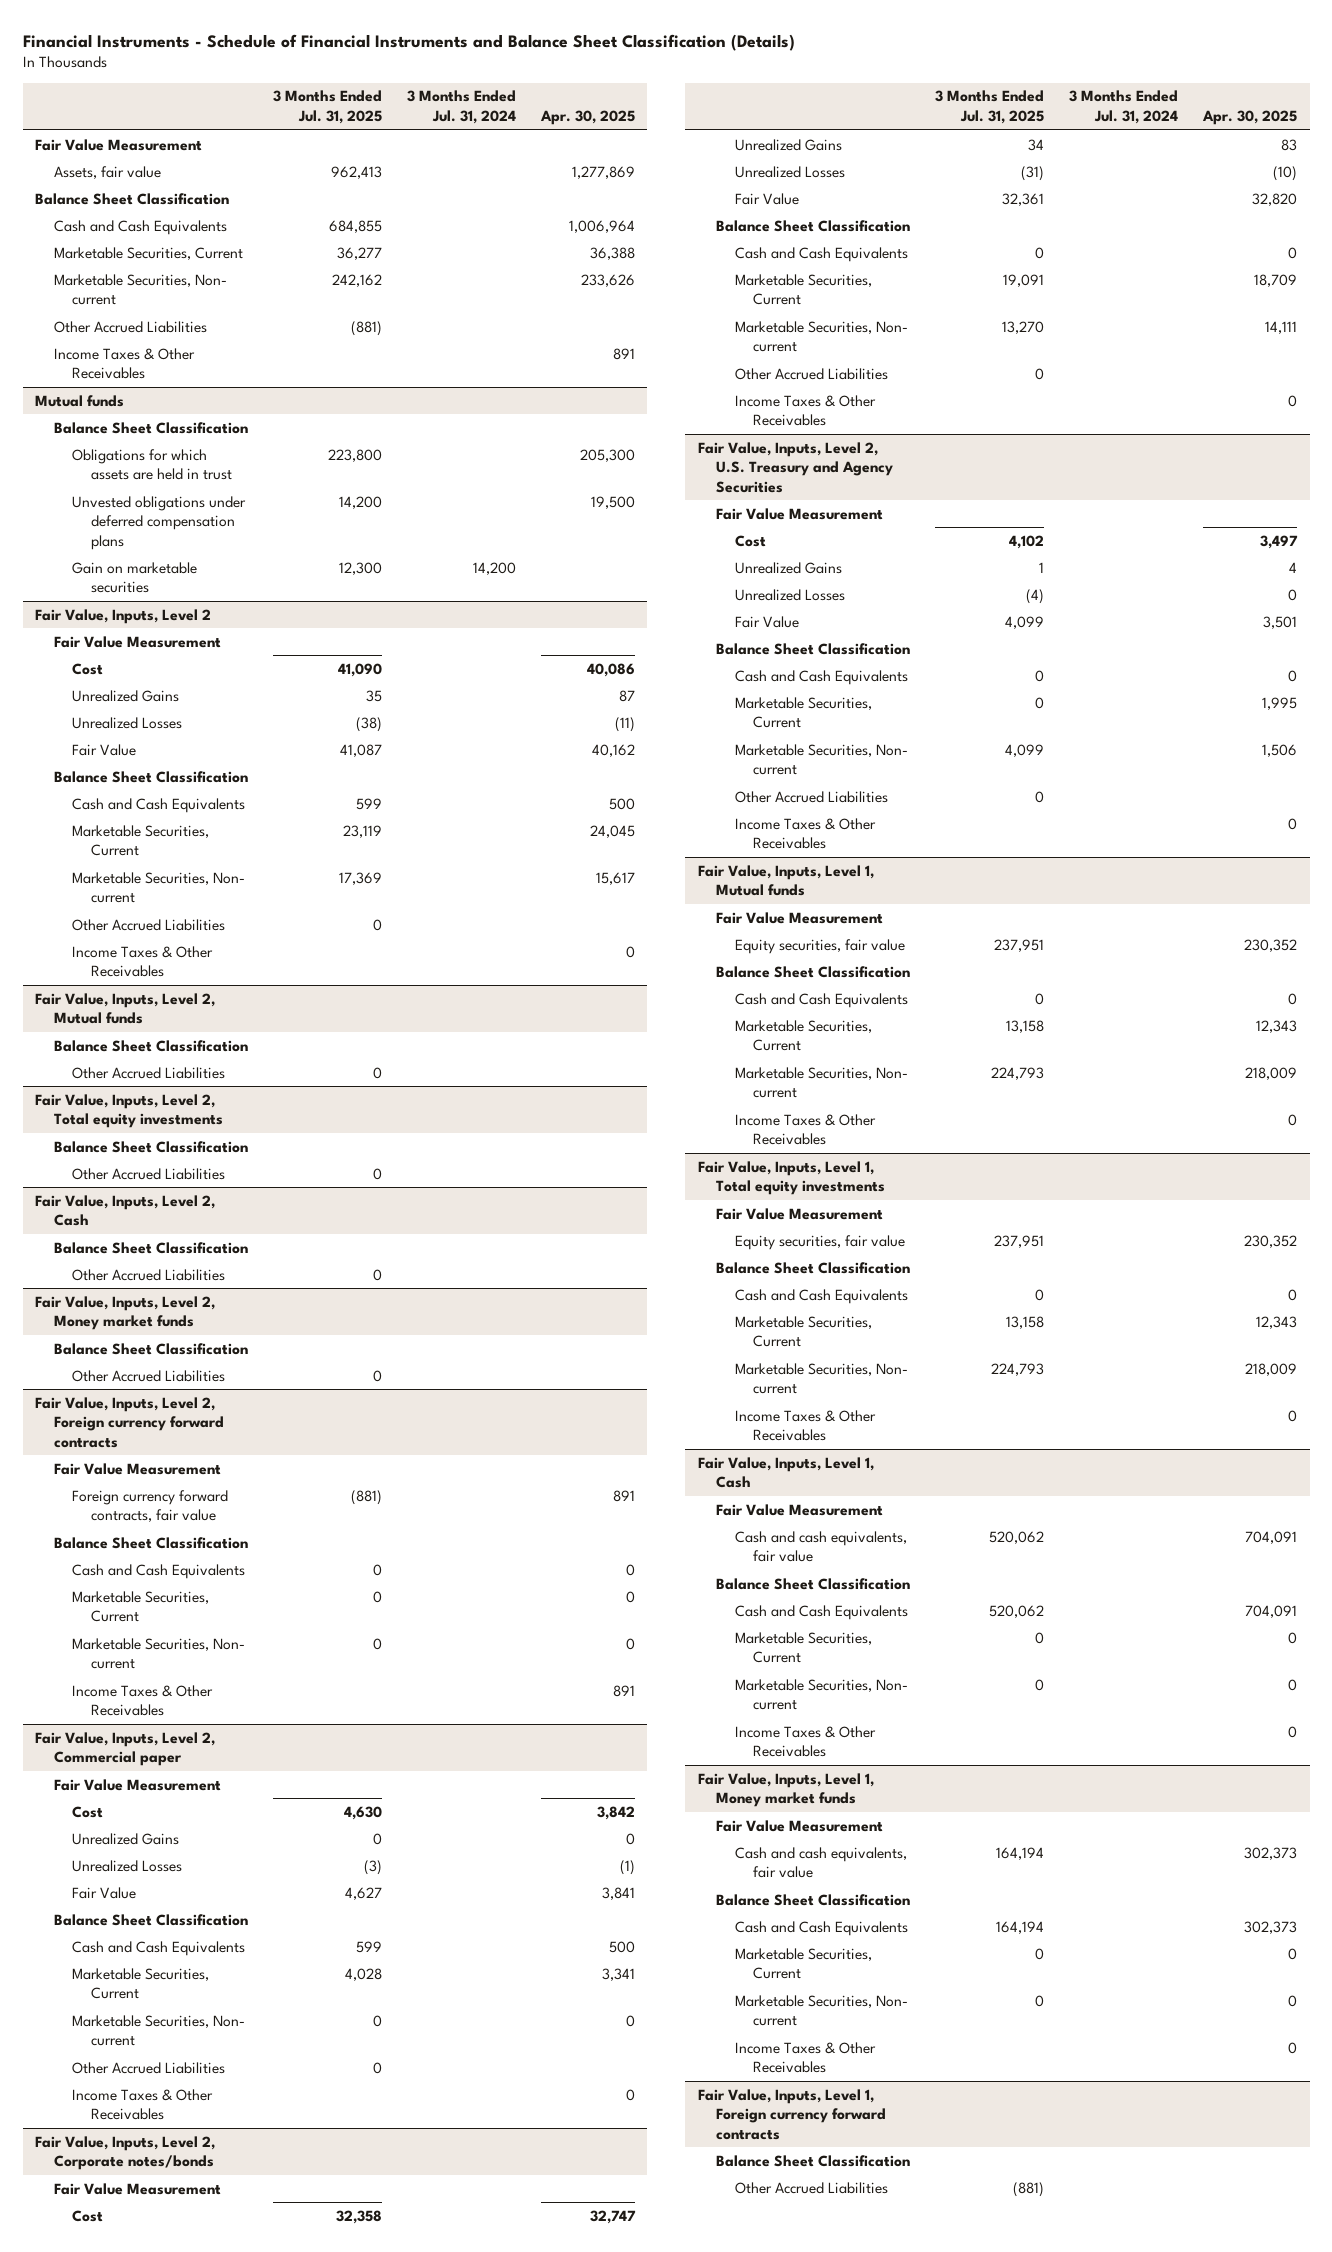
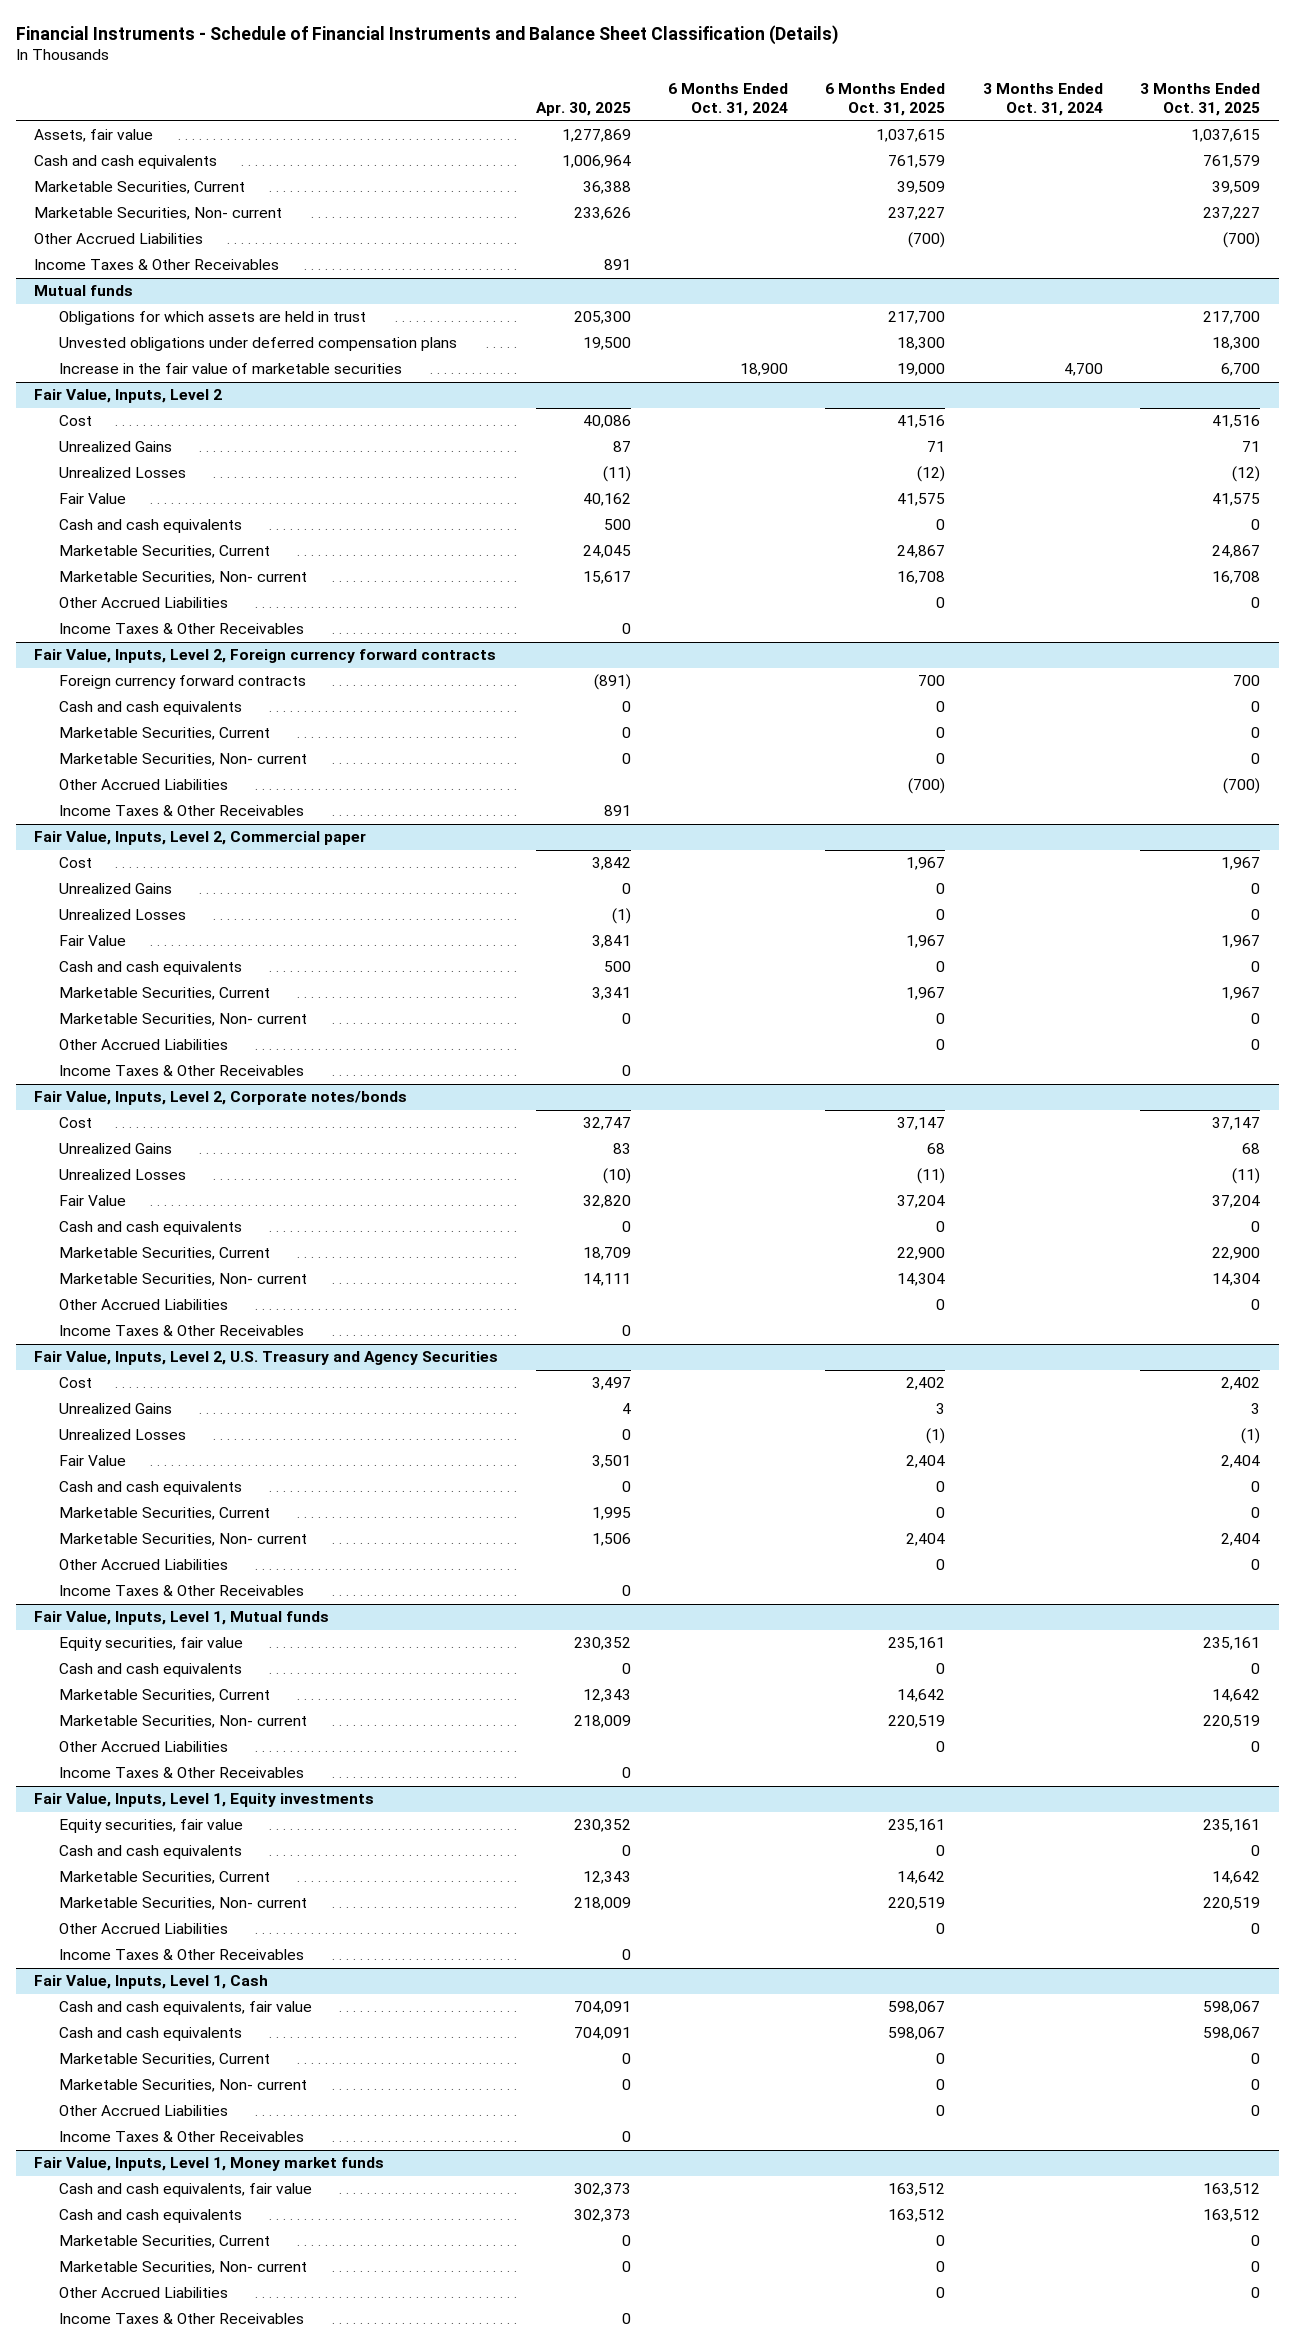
[272,90,382,124] 3 Months Ended Jul. 31, 2025 -> none
[406,90,516,124] 3 Months Ended Jul. 31, 2024 -> none
none -> [668,83,789,117] 6 Months Ended Oct. 31, 2024
none -> [825,83,946,117] 6 Months Ended Oct. 31, 2025
none -> [982,83,1103,117] 3 Months Ended Oct. 31, 2024
none -> [1139,83,1260,117] 3 Months Ended Oct. 31, 2025
[35,138,203,151] Fair Value Measurement -> none
[35,192,230,205] Balance Sheet Classification -> none
[53,219,227,235] Cash and Cash Equivalents -> [34,155,218,170] Cash and cash equivalents
[53,421,248,434] Balance Sheet Classification -> none
[72,561,198,594] Gain on marketable securities -> [58,363,402,375] Increase in the fair value of marketable securities
[53,635,221,648] Fair Value Measurement -> none
[53,770,248,783] Balance Sheet Classification -> none
[72,797,246,813] Cash and Cash Equivalents -> [58,519,242,534] Cash and cash equivalents
[35,992,216,1025] Fair Value, Inputs, Level 2, Mutual funds -> none
[53,1039,248,1052] Balance Sheet Classification -> none
[72,1066,226,1079] Other Accrued Liabilities -> none
[35,1093,223,1129] Fair Value, Inputs, Level 2, Total equity investments -> none
[53,1140,248,1153] Balance Sheet Classification -> none
[72,1167,226,1180] Other Accrued Liabilities -> none
[35,1194,216,1227] Fair Value, Inputs, Level 2, Cash -> none
[53,1241,248,1254] Balance Sheet Classification -> none
[72,1268,226,1281] Other Accrued Liabilities -> none
[35,1295,216,1331] Fair Value, Inputs, Level 2, Money market funds -> none
[53,1342,248,1355] Balance Sheet Classification -> none
[72,1369,226,1382] Other Accrued Liabilities -> none
[53,1462,221,1475] Fair Value Measurement -> none
[53,1536,248,1549] Balance Sheet Classification -> none
[72,1489,229,1523] Foreign currency forward contracts, fair value -> [58,675,306,690] Foreign currency forward contracts
[612,1489,635,1502] 891 -> [593,674,631,691] (891)
[72,1563,246,1579] Cash and Cash Equivalents -> [58,701,242,716] Cash and cash equivalents
none -> [58,779,228,791] Other Accrued Liabilities
[53,1778,221,1791] Fair Value Measurement -> none
[53,1913,248,1926] Balance Sheet Classification -> none
[72,1940,246,1956] Cash and Cash Equivalents -> [58,961,242,976] Cash and cash equivalents
[53,2182,221,2195] Fair Value Measurement -> none
[716,219,911,232] Balance Sheet Classification -> none
[734,246,908,262] Cash and Cash Equivalents -> [58,1221,242,1236] Cash and cash equivalents
[716,507,884,520] Fair Value Measurement -> none
[716,642,911,655] Balance Sheet Classification -> none
[734,669,908,685] Cash and Cash Equivalents -> [58,1481,242,1496] Cash and cash equivalents
[716,911,884,924] Fair Value Measurement -> none
[716,965,911,978] Balance Sheet Classification -> none
[734,992,908,1008] Cash and Cash Equivalents -> [58,1663,242,1678] Cash and cash equivalents
none -> [58,1741,228,1753] Other Accrued Liabilities
[716,1207,884,1220] Fair Value Measurement -> none
[697,1160,886,1196] Fair Value, Inputs, Level 1, Total equity investments -> [34,1793,375,1808] Fair Value, Inputs, Level 1, Equity investments
[716,1261,911,1274] Balance Sheet Classification -> none
[734,1288,908,1304] Cash and Cash Equivalents -> [58,1845,242,1860] Cash and cash equivalents
none -> [58,1923,228,1935] Other Accrued Liabilities
[716,1503,884,1516] Fair Value Measurement -> none
[716,1577,911,1590] Balance Sheet Classification -> none
[734,1604,908,1620] Cash and Cash Equivalents -> [58,2027,242,2042] Cash and cash equivalents
none -> [58,2105,228,2117] Other Accrued Liabilities
[716,1819,884,1832] Fair Value Measurement -> none
[716,1893,911,1906] Balance Sheet Classification -> none
[734,1920,908,1936] Cash and Cash Equivalents -> [58,2209,242,2224] Cash and cash equivalents
[697,2088,887,2140] Fair Value, Inputs, Level 1, Foreign currency forward contracts -> none
[716,2154,911,2167] Balance Sheet Classification -> none
[734,2041,876,2074] Income Taxes & Other Receivables -> [58,2313,304,2325] Income Taxes & Other Receivables

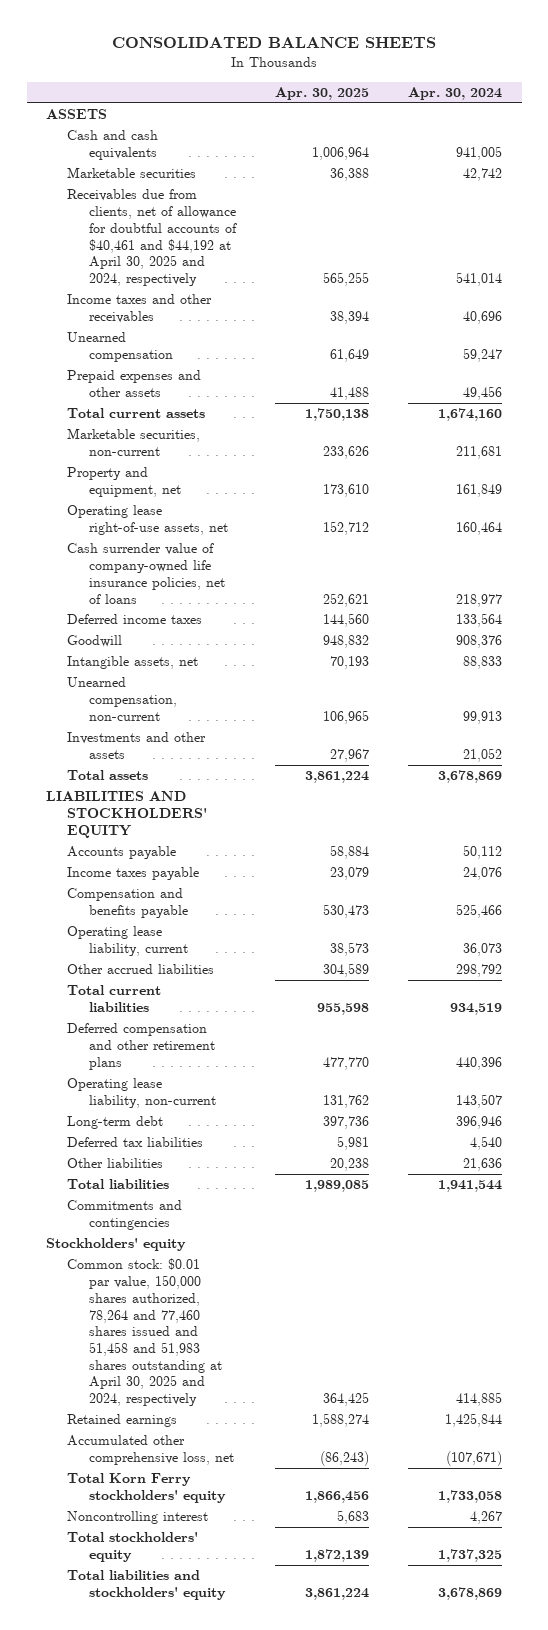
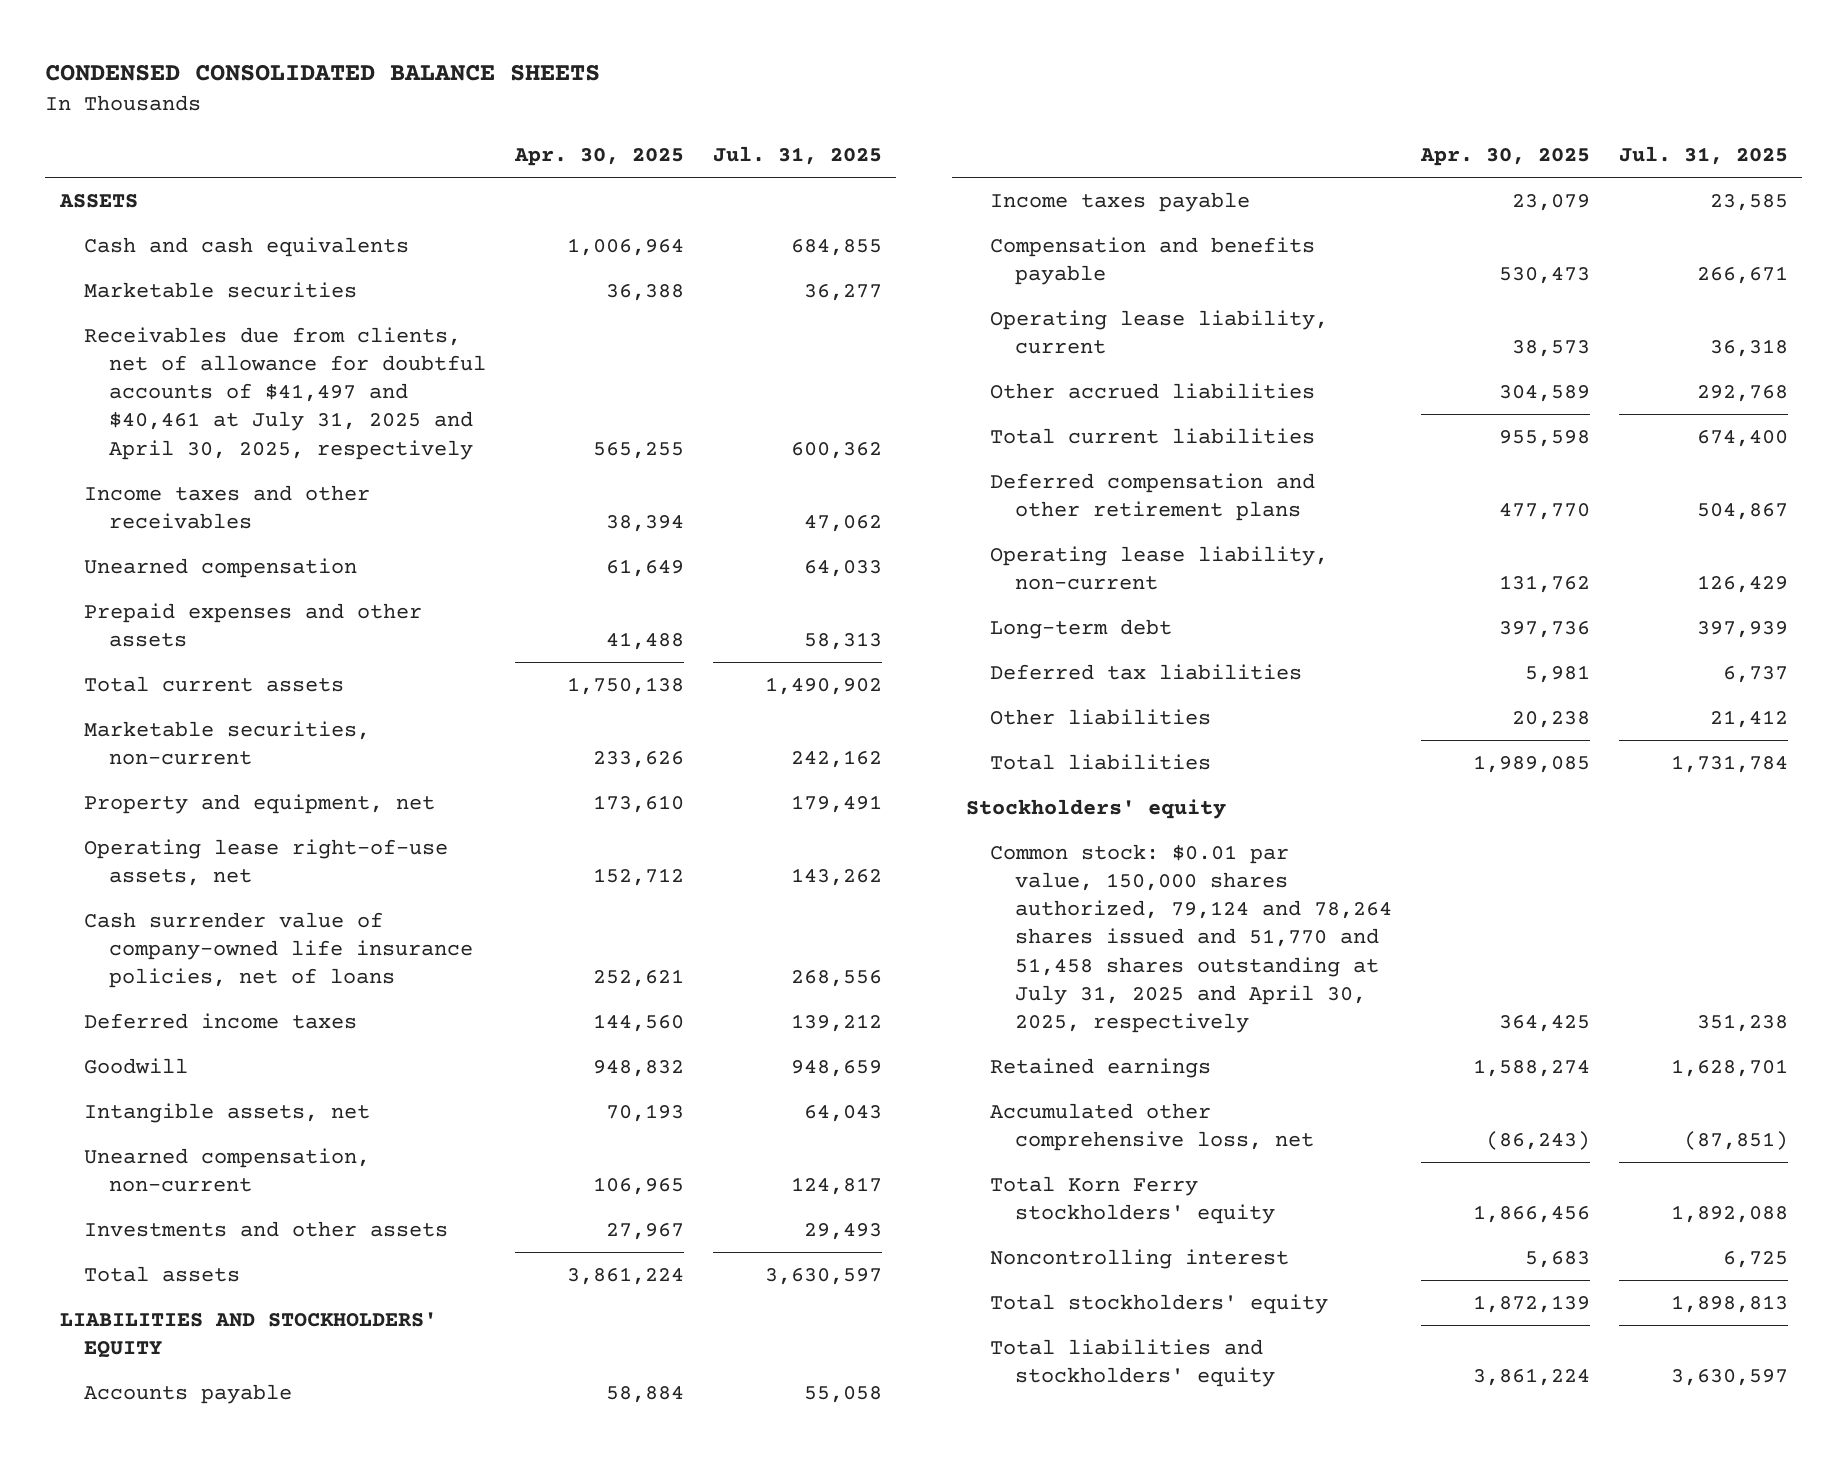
[112,37,437,49] CONSOLIDATED BALANCE SHEETS -> [45,63,601,81] CONDENSED CONSOLIDATED BALANCE SHEETS
[408,87,503,101] Apr. 30, 2024 -> none
none -> [712,146,882,166] Jul. 31, 2025
[67,189,237,287] Receivables due from clients, net of allowance for doubtful accounts of $40,461 and $44,192 at April 30, 2025 and 2024, respectively -> [84,327,486,460] Receivables due from clients, net of allowance for doubtful accounts of $41,497 and $40,461 at July 31, 2025 and April 30, 2025, respectively
[67,1200,183,1231] Commitments and contingencies -> none
[67,1258,222,1407] Common stock: $0.01 par value, 150,000 shares authorized, 78,264 and 77,460 shares issued and 51,458 and 51,983 shares outstanding at April 30, 2025 and 2024, respectively -> [990,844,1392,1033] Common stock: $0.01 par value, 150,000 shares authorized, 79,124 and 78,264 shares issued and 51,770 and 51,458 shares outstanding at July 31, 2025 and April 30, 2025, respectively

